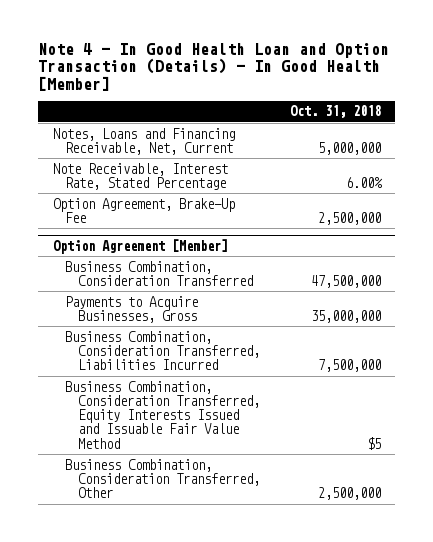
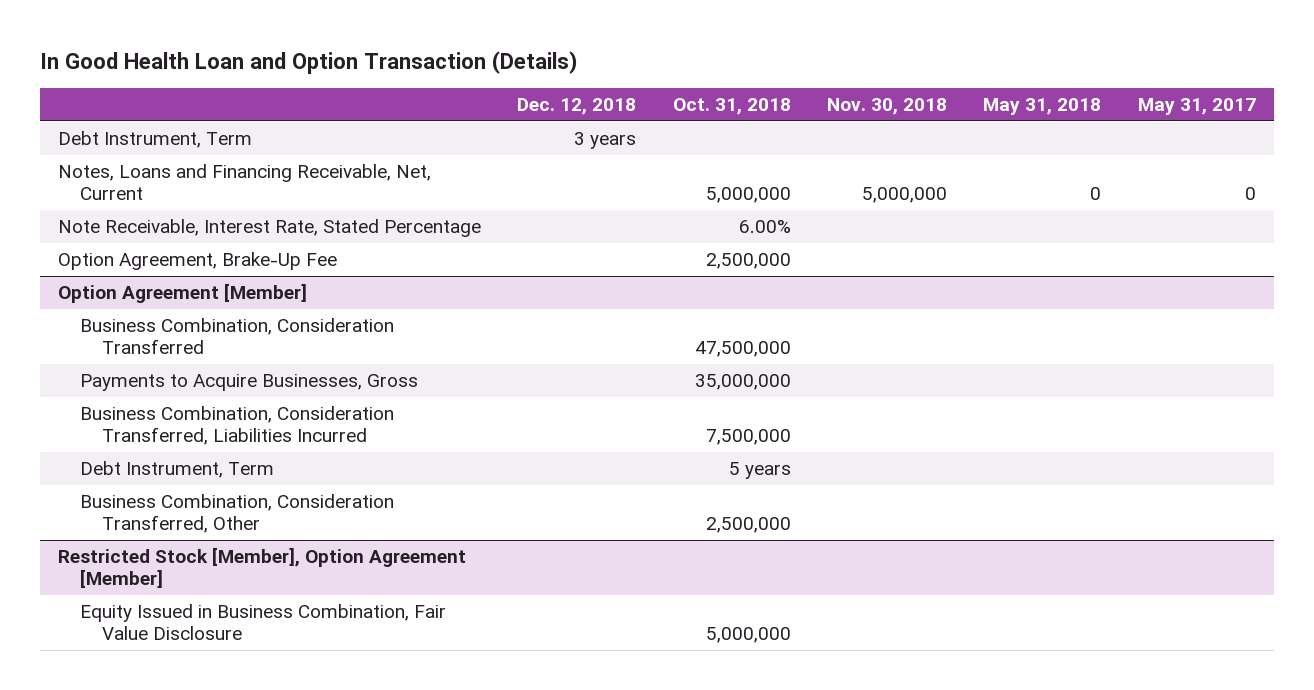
[37,43,389,91] Note 4 - In Good Health Loan and Option Transaction (Details) - In Good Health [Member] -> [39,51,578,75] In Good Health Loan and Option Transaction (Details)
none -> [517,98,637,116] Dec. 12, 2018
none -> [826,98,947,116] Nov. 30, 2018
none -> [983,98,1102,116] May 31, 2018
none -> [1137,98,1256,116] May 31, 2017
none -> [57,131,252,149] Debt Instrument, Term
[65,380,260,449] Business Combination, Consideration Transferred, Equity Interests Issued and Issuable Fair Value Method -> none
none -> [79,461,274,479] Debt Instrument, Term
none -> [57,547,466,589] Restricted Stock [Member], Option Agreement [Member]
none -> [79,604,446,641] Equity Issued in Business Combination, Fair Value Disclosure

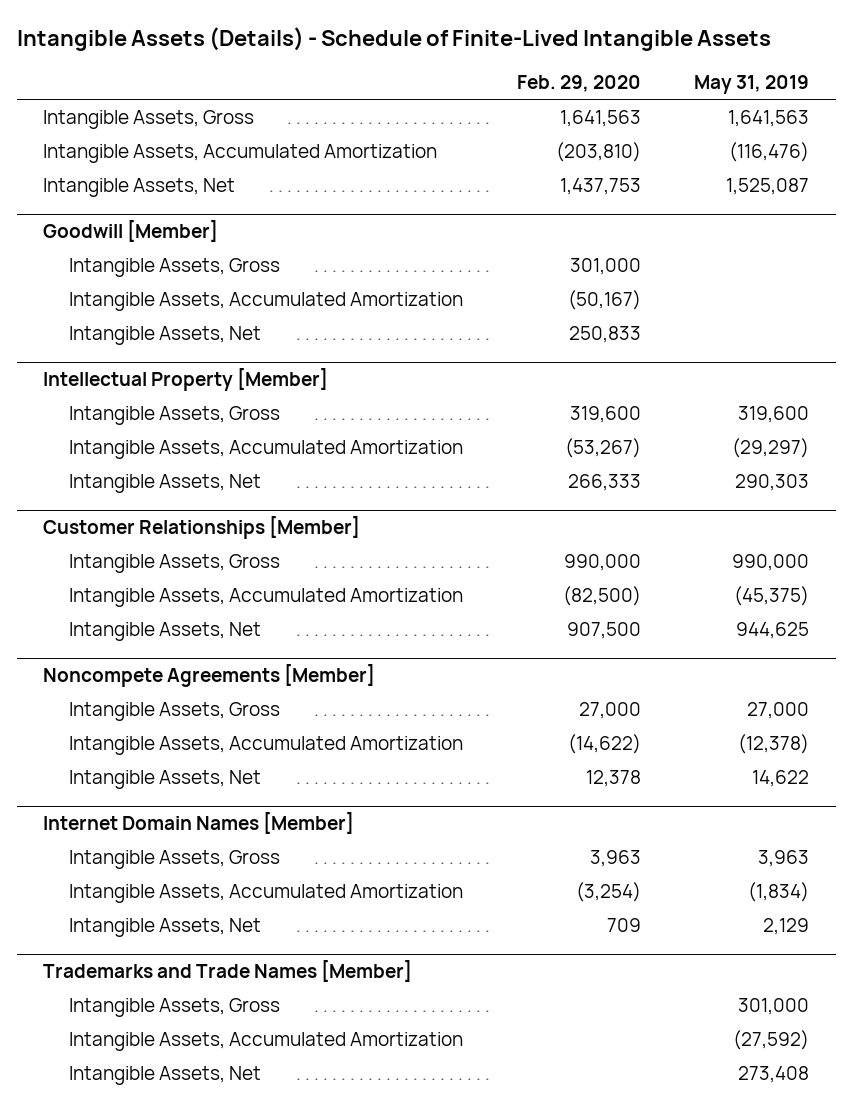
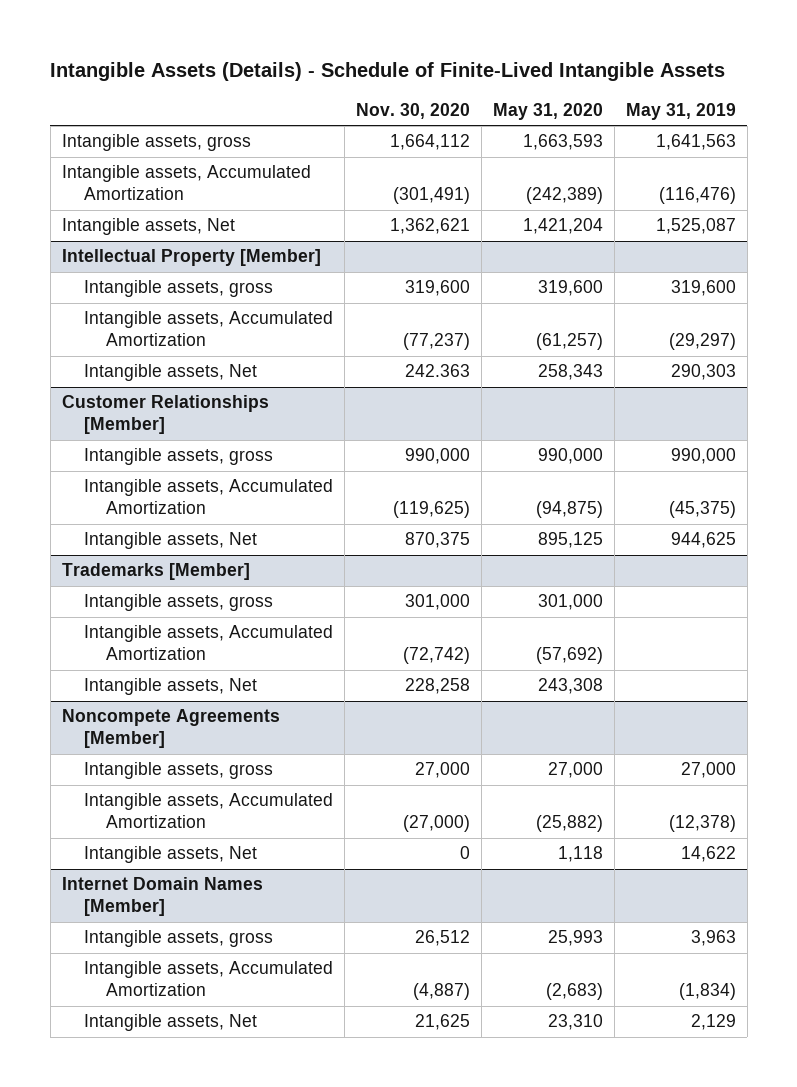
[516,75,641,93] Feb. 29, 2020 -> none
none -> [355,103,470,120] Nov. 30, 2020
none -> [492,103,603,121] May 31, 2020
[43,219,219,242] Goodwill [Member] -> none
[68,257,280,277] Intangible Assets, Gross -> none
[68,291,463,311] Intangible Assets, Accumulated Amortization -> none
[68,325,261,345] Intangible Assets, Net -> none
[43,109,255,129] Intangible Assets, Gross -> [61,134,251,152] Intangible assets, gross
[43,143,438,163] Intangible Assets, Accumulated Amortization -> [61,165,311,201] Intangible assets, Accumulated Amortization
[43,177,236,197] Intangible Assets, Net -> [61,218,235,236] Intangible assets, Net
[68,405,280,425] Intangible Assets, Gross -> [83,280,273,298] Intangible assets, gross
[68,439,463,459] Intangible Assets, Accumulated Amortization -> [83,311,333,347] Intangible assets, Accumulated Amortization
[68,473,261,493] Intangible Assets, Net -> [83,364,257,382] Intangible assets, Net
[68,553,280,573] Intangible Assets, Gross -> [83,448,273,466] Intangible assets, gross
[68,587,463,607] Intangible Assets, Accumulated Amortization -> [83,479,333,515] Intangible assets, Accumulated Amortization
[68,621,261,641] Intangible Assets, Net -> [83,532,257,550] Intangible assets, Net
none -> [61,563,250,581] Trademarks [Member]
none -> [83,594,273,612] Intangible assets, gross
none -> [83,625,333,661] Intangible assets, Accumulated Amortization
none -> [83,678,257,696] Intangible assets, Net
[68,701,280,721] Intangible Assets, Gross -> [83,762,273,780] Intangible assets, gross
[68,735,463,755] Intangible Assets, Accumulated Amortization -> [83,793,333,829] Intangible assets, Accumulated Amortization
[68,769,261,789] Intangible Assets, Net -> [83,846,257,864] Intangible assets, Net
[43,959,413,982] Trademarks and Trade Names [Member] -> none
[68,997,280,1017] Intangible Assets, Gross -> none
[68,1031,463,1051] Intangible Assets, Accumulated Amortization -> none
[68,1065,261,1085] Intangible Assets, Net -> none
[68,849,280,869] Intangible Assets, Gross -> [83,930,273,948] Intangible assets, gross
[68,883,463,903] Intangible Assets, Accumulated Amortization -> [83,961,333,997] Intangible assets, Accumulated Amortization
[68,917,261,937] Intangible Assets, Net -> [83,1014,257,1032] Intangible assets, Net

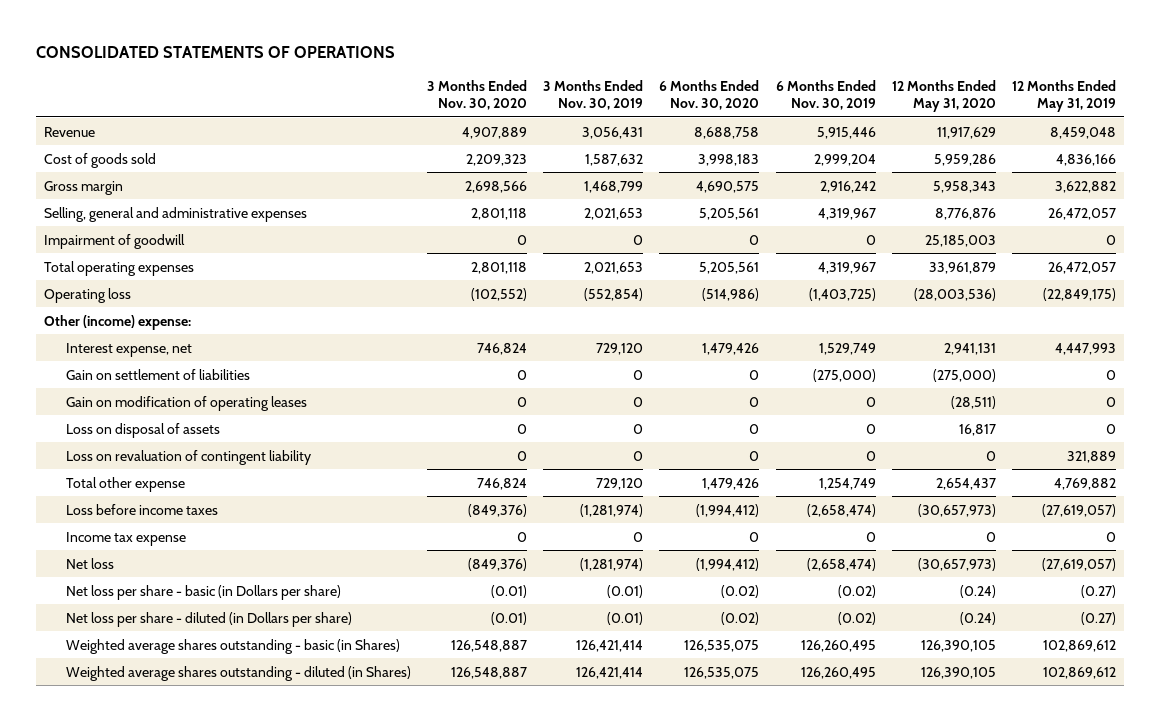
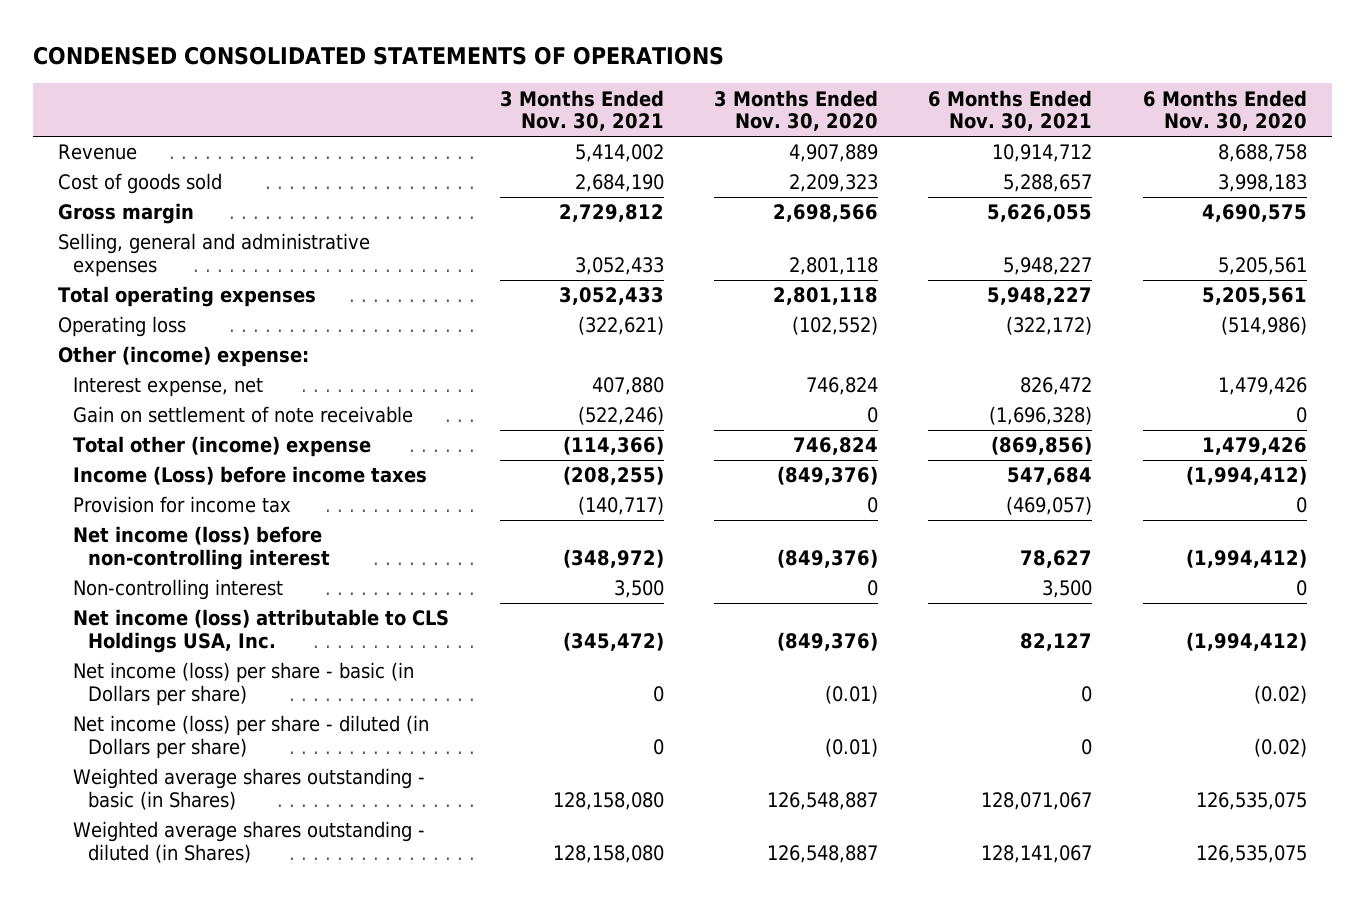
[35,45,395,58] CONSOLIDATED STATEMENTS OF OPERATIONS -> [33,45,725,65] CONDENSED CONSOLIDATED STATEMENTS OF OPERATIONS
[543,79,644,110] 3 Months Ended Nov. 30, 2019 -> none
[775,79,876,110] 6 Months Ended Nov. 30, 2019 -> none
[892,79,997,112] 12 Months Ended May 31, 2020 -> none
[1012,79,1117,112] 12 Months Ended May 31, 2019 -> none
none -> [499,89,664,132] 3 Months Ended Nov. 30, 2021
none -> [928,89,1093,132] 6 Months Ended Nov. 30, 2021
[43,233,185,249] Impairment of goodwill -> none
[65,395,307,411] Gain on modification of operating leases -> none
[65,422,220,438] Loss on disposal of assets -> none
[65,449,311,465] Loss on revaluation of contingent liability -> none
[65,368,250,380] Gain on settlement of liabilities -> [73,406,414,424] Gain on settlement of note receivable
[65,476,185,492] Total other expense -> [73,436,372,458] Total other (income) expense
[65,503,218,515] Loss before income taxes -> [73,466,428,486] Income (Loss) before income taxes
[65,531,186,546] Income tax expense -> [73,496,292,514] Provision for income tax
none -> [73,526,331,570] Net income (loss) before non-controlling interest
none -> [73,579,284,601] Non-controlling interest
[65,557,114,569] Net loss -> [73,609,450,653] Net income (loss) attributable to CLS Holdings USA, Inc.
[65,584,341,600] Net loss per share - basic (in Dollars per share) -> [73,662,415,706] Net income (loss) per share - basic (in Dollars per share)
[65,611,352,627] Net loss per share - diluted (in Dollars per share) -> [73,715,430,759] Net income (loss) per share - diluted (in Dollars per share)

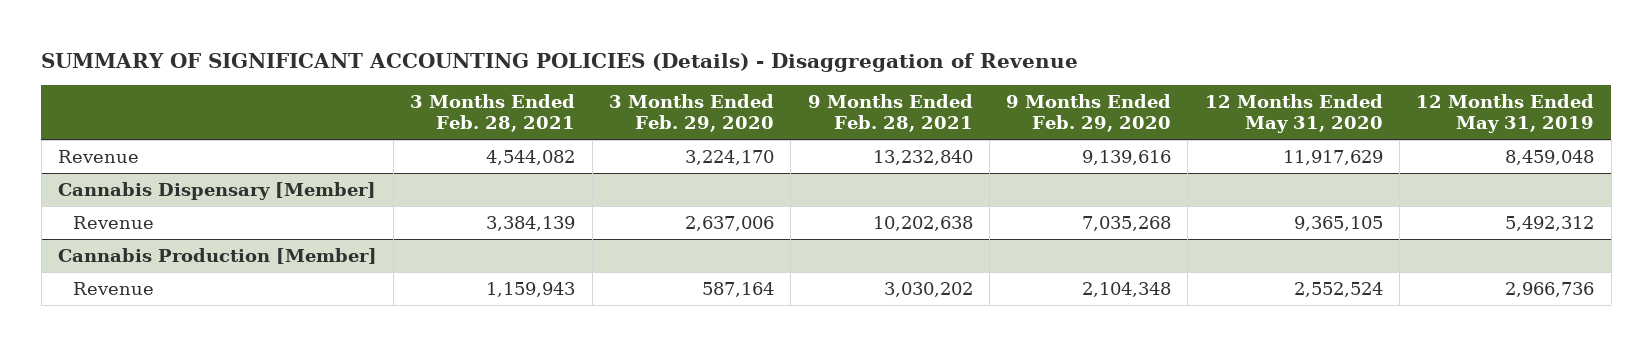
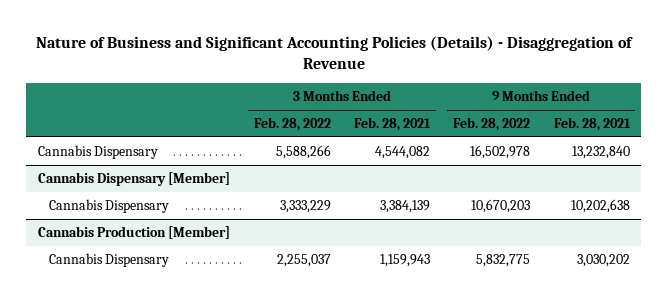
[41,52,1079,72] SUMMARY OF SIGNIFICANT ACCOUNTING POLICIES (Details) - Disaggregation of Revenue -> [35,35,633,70] Nature of Business and Significant Accounting Policies (Details) - Disaggregation of Revenue
[608,94,774,133] 3 Months Ended Feb. 29, 2020 -> none
[1006,94,1172,133] 9 Months Ended Feb. 29, 2020 -> none
[1204,94,1383,134] 12 Months Ended May 31, 2020 -> none
[1416,94,1595,134] 12 Months Ended May 31, 2019 -> none
none -> [253,117,331,132] Feb. 28, 2022
none -> [453,117,531,132] Feb. 28, 2022
[57,149,139,163] Revenue -> [38,145,159,160] Cannabis Dispensary
[73,215,155,229] Revenue -> [49,199,170,214] Cannabis Dispensary
[73,281,155,295] Revenue -> [49,253,170,268] Cannabis Dispensary

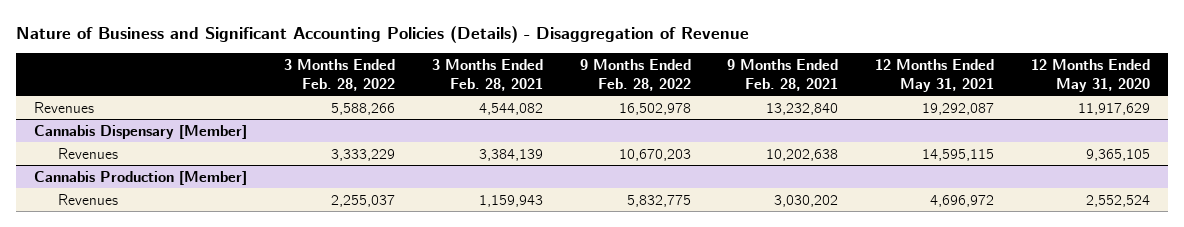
none -> [875,59,995,92] 12 Months Ended May 31, 2021
none -> [1031,59,1151,92] 12 Months Ended May 31, 2020
[38,145,159,160] Cannabis Dispensary -> [34,101,95,113] Revenues
[49,199,170,214] Cannabis Dispensary -> [57,147,118,159] Revenues
[49,253,170,268] Cannabis Dispensary -> [57,193,118,205] Revenues

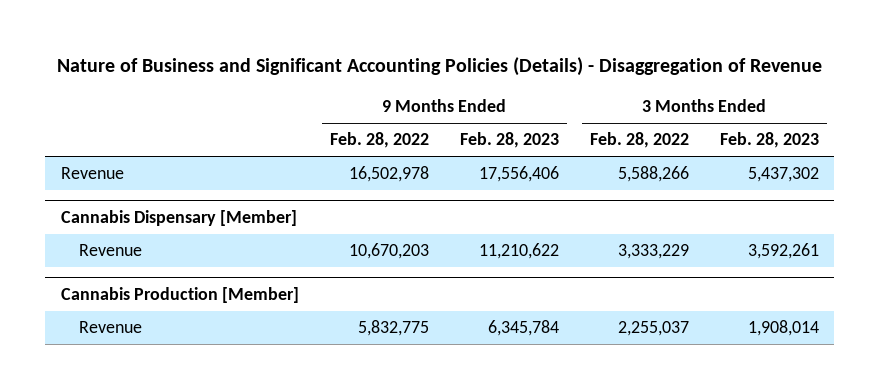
[431,59,543,91] 3 Months Ended Feb. 28, 2021 -> none
[727,59,839,91] 9 Months Ended Feb. 28, 2021 -> none
[875,59,995,92] 12 Months Ended May 31, 2021 -> none
[1031,59,1151,92] 12 Months Ended May 31, 2020 -> none
none -> [459,132,559,149] Feb. 28, 2023
none -> [719,132,819,149] Feb. 28, 2023
[34,101,95,113] Revenues -> [60,167,124,180] Revenue
[57,147,118,159] Revenues -> [79,244,143,257] Revenue
[57,193,118,205] Revenues -> [79,321,143,334] Revenue

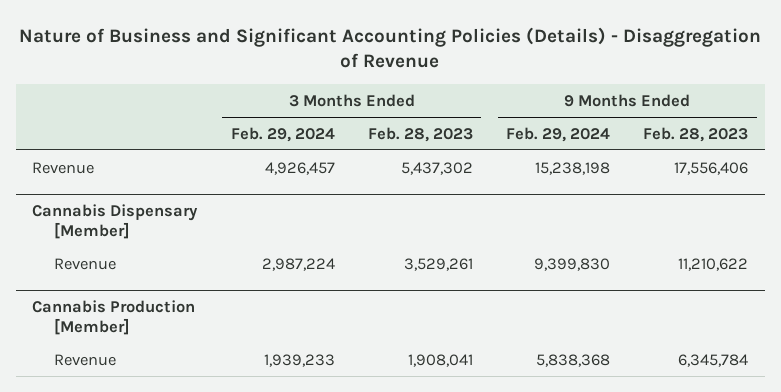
[329,132,429,149] Feb. 28, 2022 -> none
[589,132,689,149] Feb. 28, 2022 -> none
none -> [230,126,335,142] Feb. 29, 2024
none -> [506,126,611,142] Feb. 29, 2024
[747,243,819,260] 3,592,261 -> [403,257,473,271] 3,529,261
[747,320,819,337] 1,908,014 -> [407,353,473,367] 1,908,041

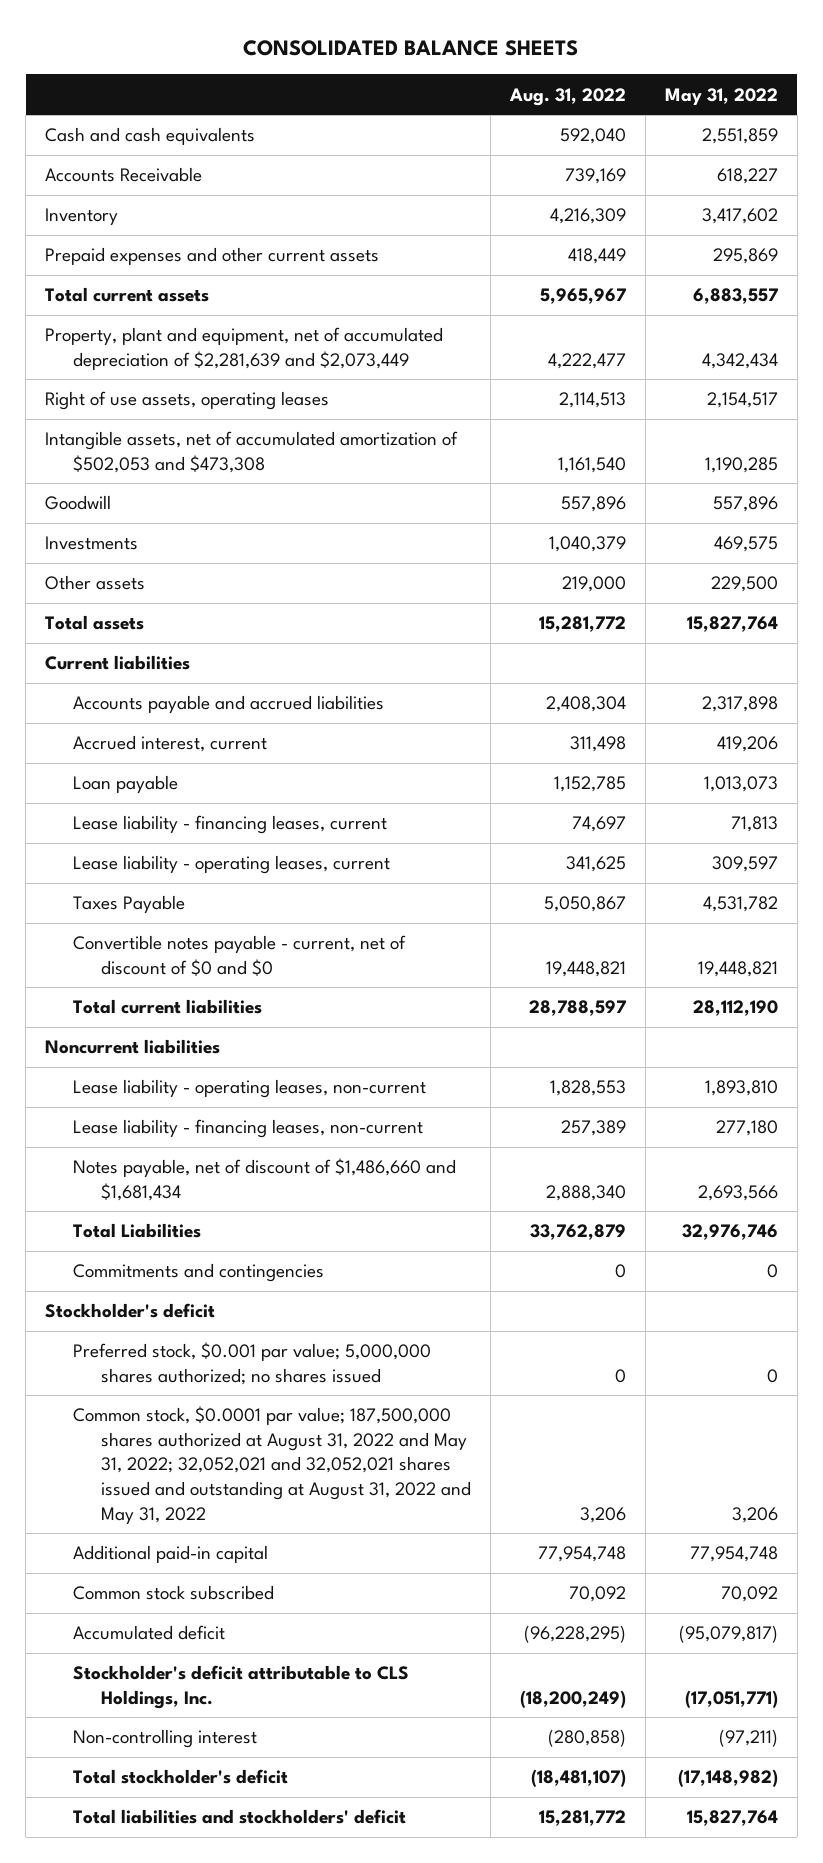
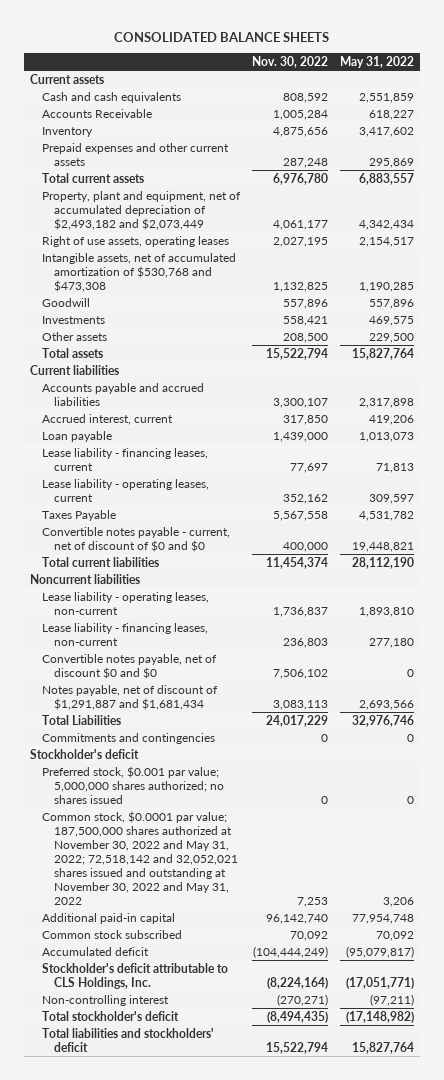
[509,87,627,106] Aug. 31, 2022 -> none
none -> [251,55,328,68] Nov. 30, 2022
none -> [30,73,105,84] Current assets
[44,327,443,370] Property, plant and equipment, net of accumulated depreciation of $2,281,639 and $2,073,449 -> [41,190,241,230] Property, plant and equipment, net of accumulated depreciation of $2,493,182 and $2,073,449
[44,431,458,473] Intangible assets, net of accumulated amortization of $502,053 and $473,308 -> [41,252,236,292] Intangible assets, net of accumulated amortization of $530,768 and $473,308
none -> [41,653,217,679] Convertible notes payable, net of discount $0 and $0
[73,1158,457,1201] Notes payable, net of discount of $1,486,660 and $1,681,434 -> [41,684,218,710] Notes payable, net of discount of $1,291,887 and $1,681,434
[73,1406,472,1524] Common stock, $0.0001 par value; 187,500,000 shares authorized at August 31, 2022 and May 31, 2022; 32,052,021 and 32,052,021 shares issued and outstanding at August 31, 2022 and May 31, 2022 -> [41,810,238,905] Common stock, $0.0001 par value; 187,500,000 shares authorized at November 30, 2022 and May 31, 2022; 72,518,142 and 32,052,021 shares issued and outstanding at November 30, 2022 and May 31, 2022

